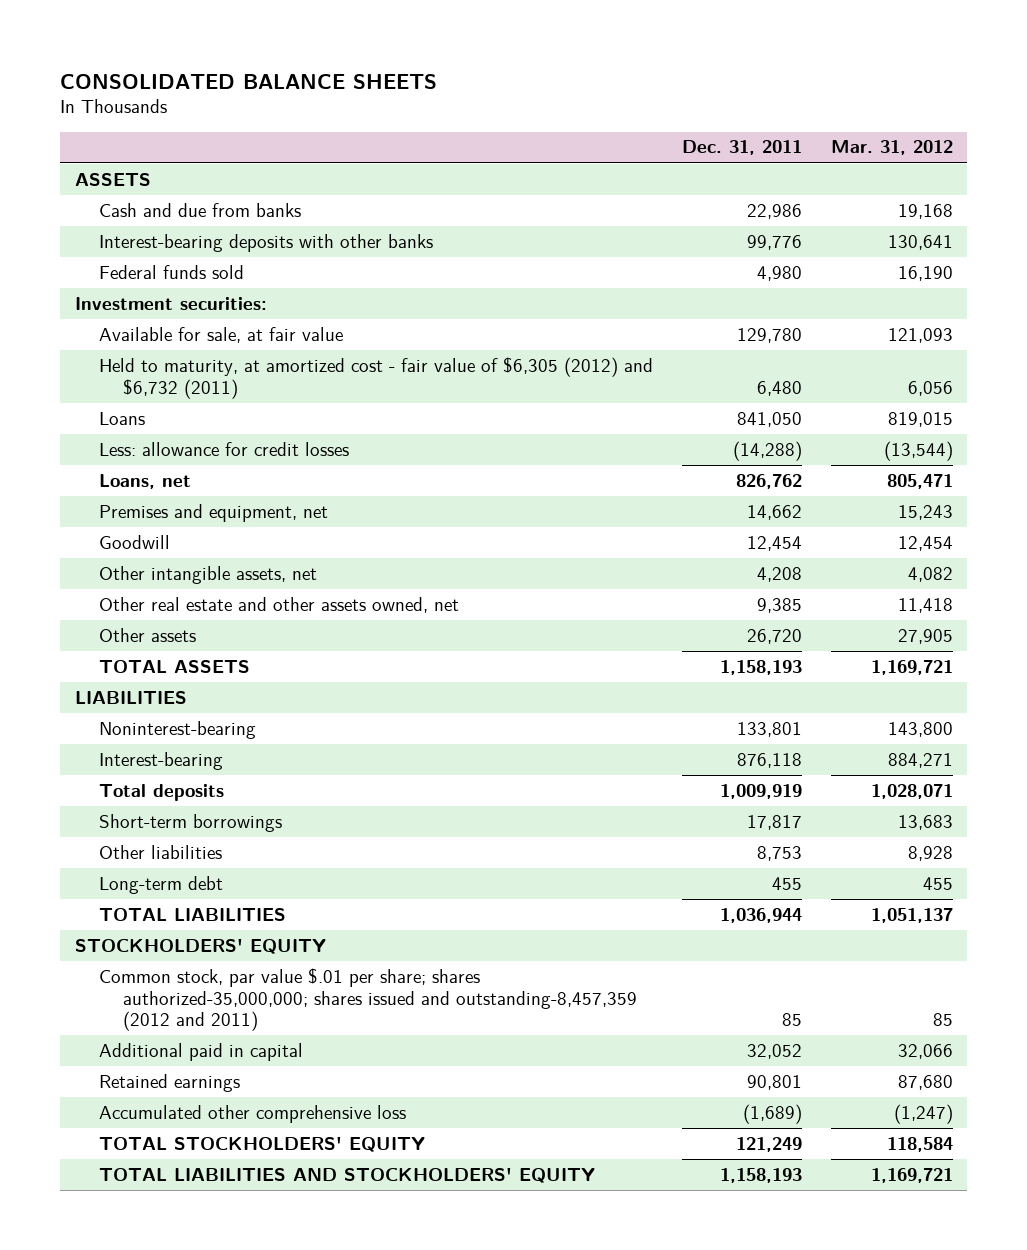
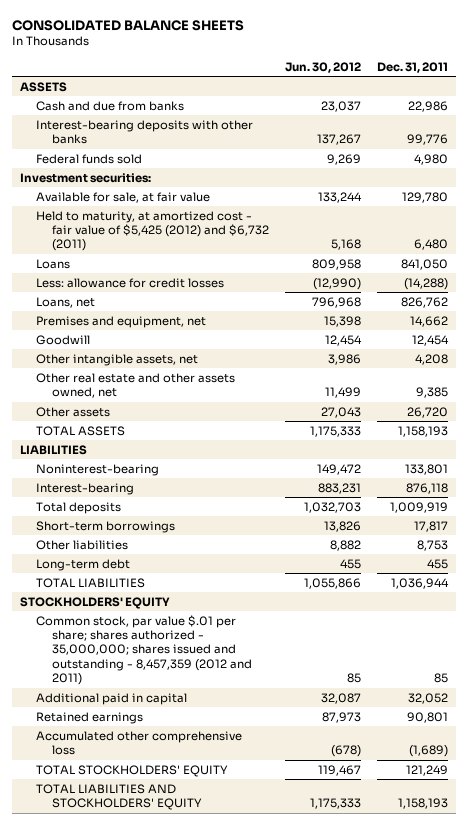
[830,140,953,156] Mar. 31, 2012 -> none
none -> [284,61,361,73] Jun. 30, 2012
[98,356,653,399] Held to maturity, at amortized cost - fair value of $6,305 (2012) and $6,732 (2011) -> [35,210,269,252] Held to maturity, at amortized cost - fair value of $5,425 (2012) and $6,732 (2011)
[98,967,637,1032] Common stock, par value $.01 per share; shares authorized-35,000,000; shares issued and outstanding-8,457,359 (2012 and 2011) -> [35,614,252,685] Common stock, par value $.01 per share; shares authorized - 35,000,000; shares issued and outstanding - 8,457,359 (2012 and 2011)

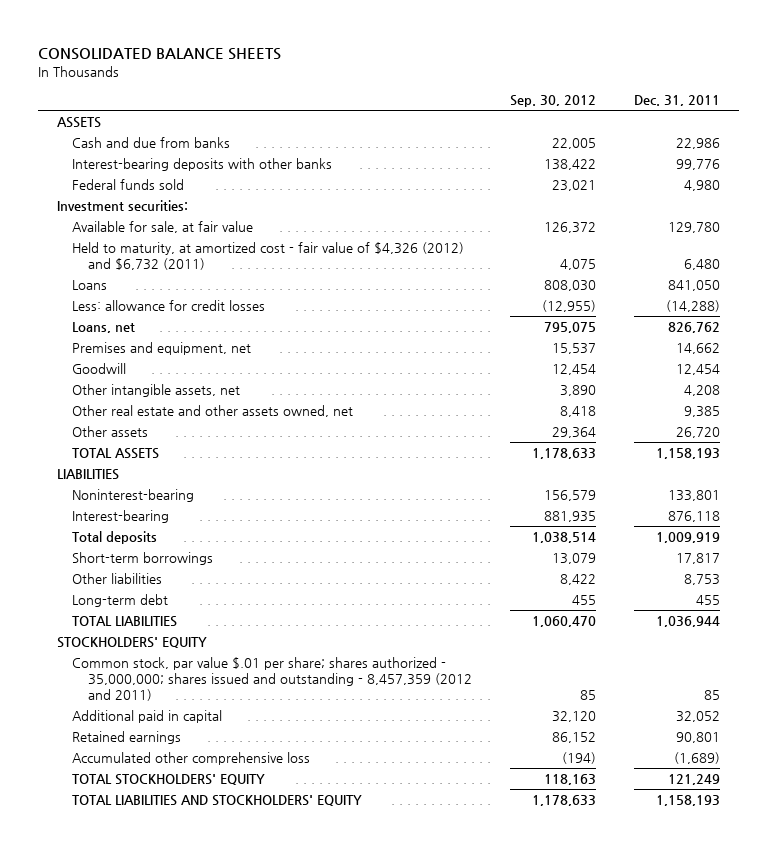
[284,61,361,73] Jun. 30, 2012 -> none
none -> [509,94,596,107] Sep. 30, 2012
[35,210,269,252] Held to maturity, at amortized cost - fair value of $5,425 (2012) and $6,732 (2011) -> [72,242,465,271] Held to maturity, at amortized cost - fair value of $4,326 (2012) and $6,732 (2011)

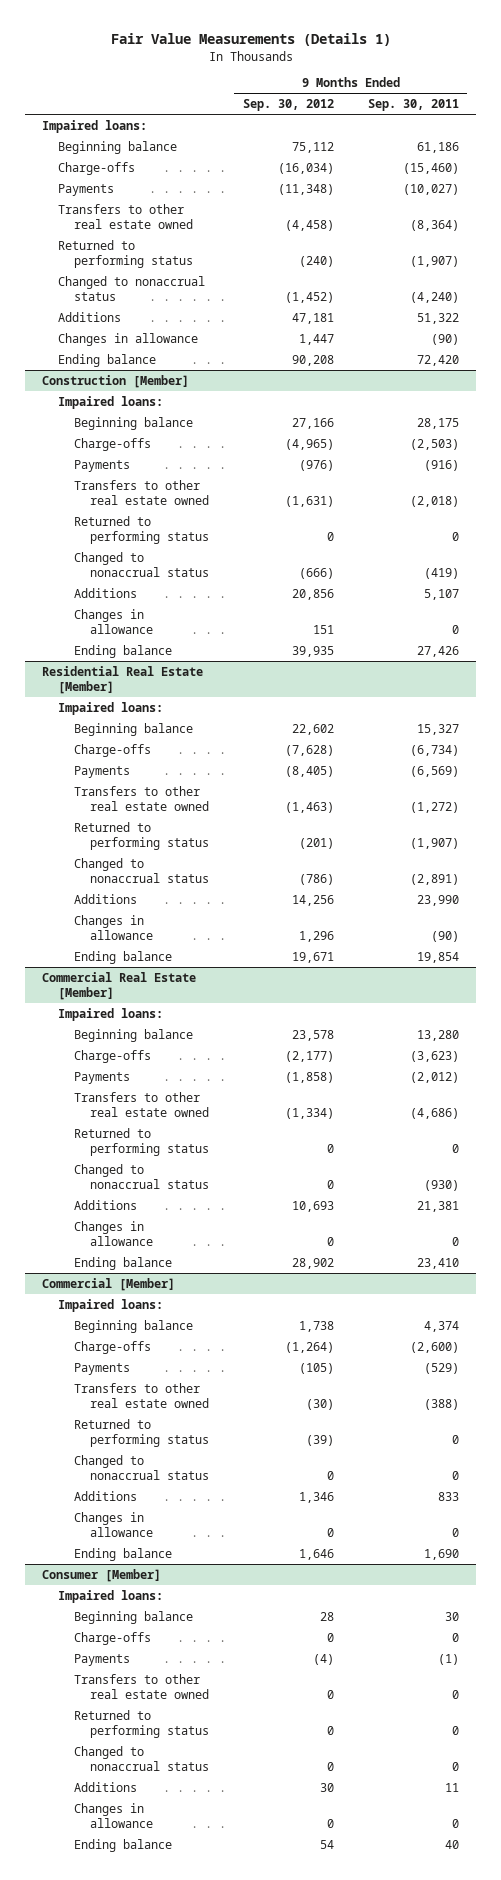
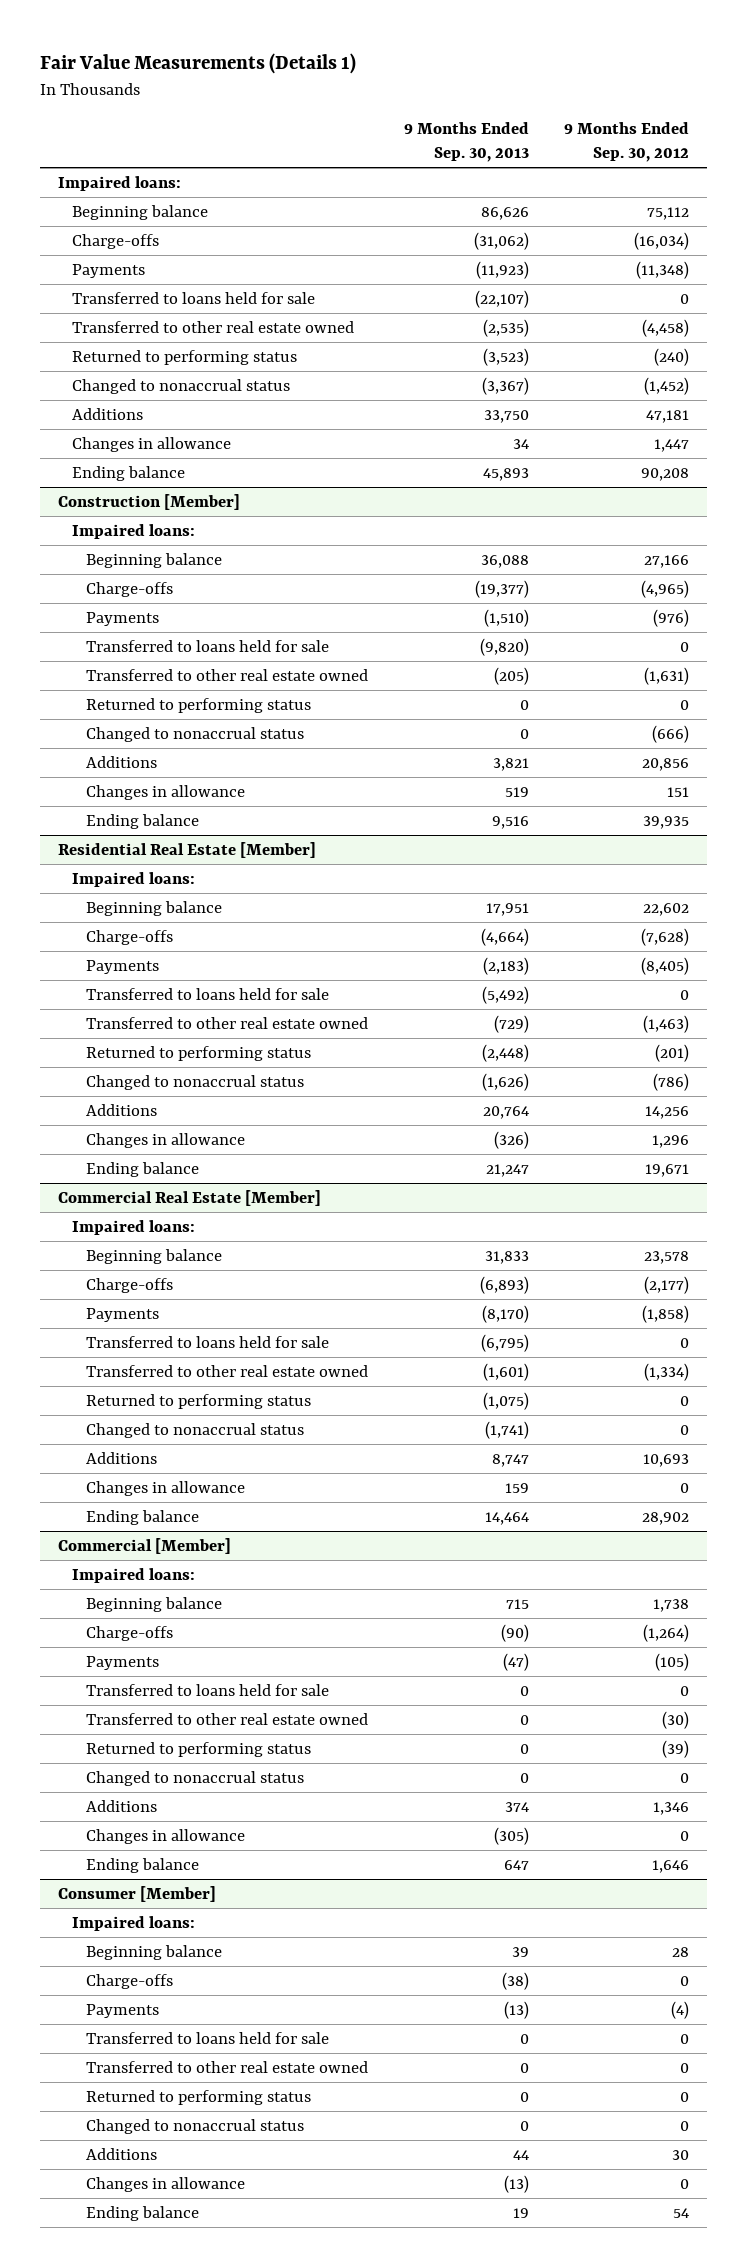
[367,99,459,112] Sep. 30, 2011 -> none
none -> [403,121,529,163] 9 Months Ended Sep. 30, 2013
none -> [71,292,315,305] Transferred to loans held for sale
[58,203,193,229] Transfers to other real estate owned -> [71,321,354,334] Transferred to other real estate owned
none -> [85,640,329,653] Transferred to loans held for sale
[73,479,209,505] Transfers to other real estate owned -> [85,669,368,682] Transferred to other real estate owned
none -> [85,988,329,1001] Transferred to loans held for sale
[73,785,209,811] Transfers to other real estate owned -> [85,1017,368,1030] Transferred to other real estate owned
none -> [85,1336,329,1349] Transferred to loans held for sale
[73,1091,209,1117] Transfers to other real estate owned -> [85,1365,368,1378] Transferred to other real estate owned
none -> [85,1684,329,1697] Transferred to loans held for sale
[73,1382,209,1408] Transfers to other real estate owned -> [85,1713,368,1726] Transferred to other real estate owned
none -> [85,2032,329,2045] Transferred to loans held for sale
[73,1673,209,1699] Transfers to other real estate owned -> [85,2061,368,2074] Transferred to other real estate owned

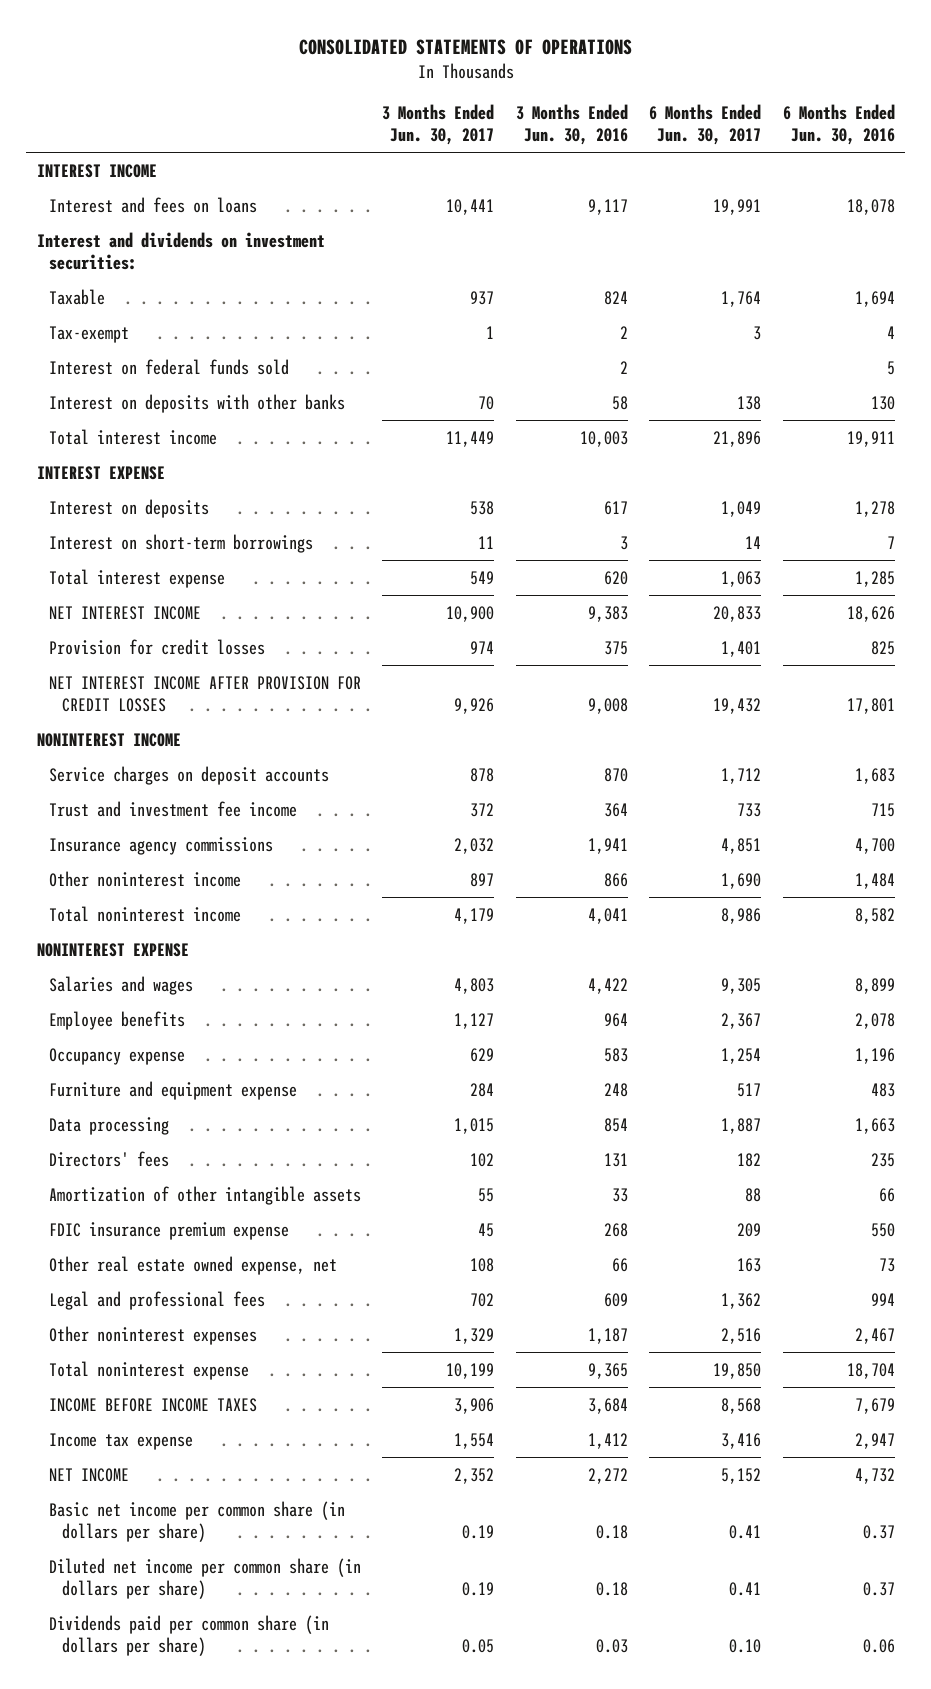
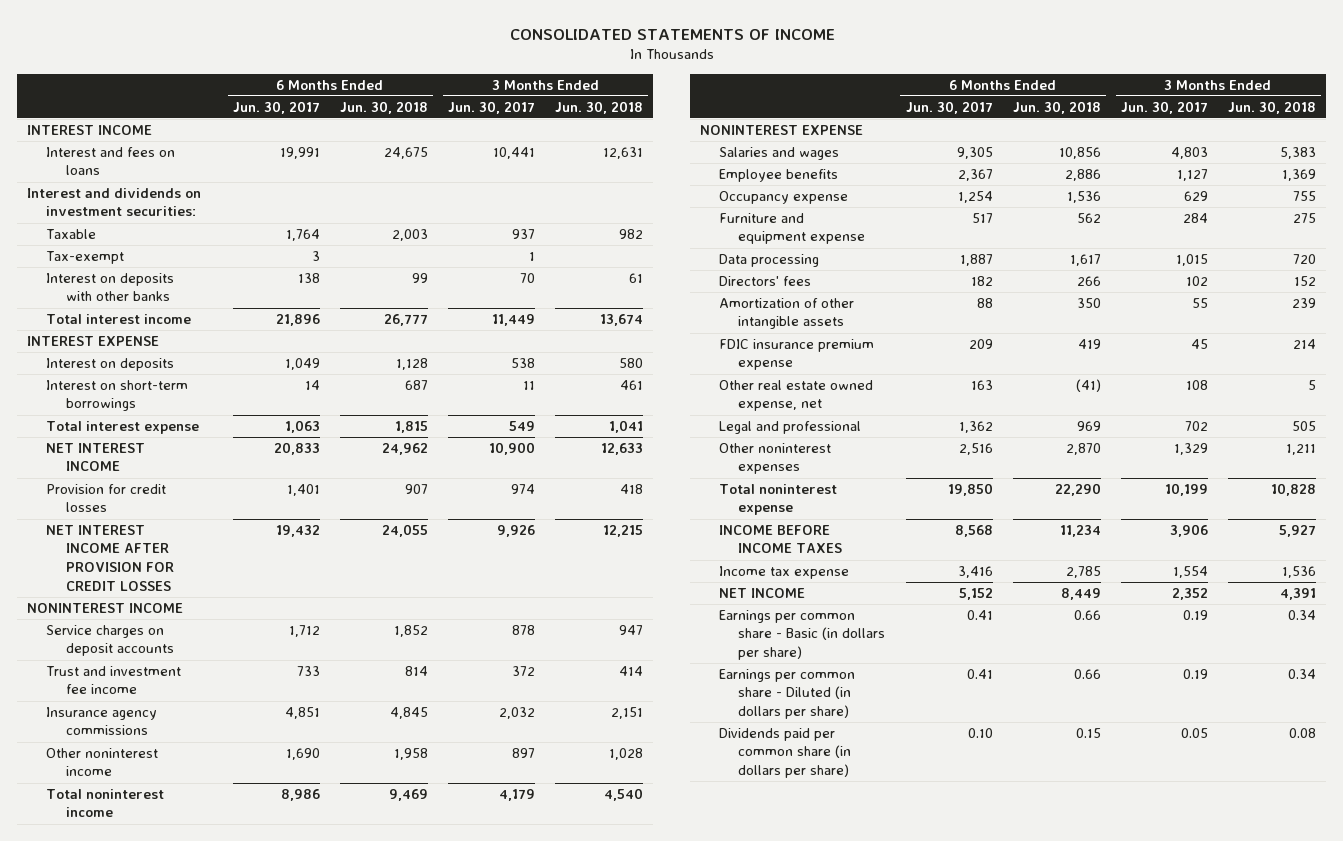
[298,38,632,55] CONSOLIDATED STATEMENTS OF OPERATIONS -> [509,28,835,40] CONSOLIDATED STATEMENTS OF INCOME
[515,104,628,146] 3 Months Ended Jun. 30, 2016 -> none
[782,104,895,146] 6 Months Ended Jun. 30, 2016 -> none
none -> [340,100,429,114] Jun. 30, 2018
none -> [555,100,644,114] Jun. 30, 2018
[49,358,290,375] Interest on federal funds sold -> none
[49,1290,266,1310] Legal and professional fees -> [719,420,862,434] Legal and professional
[49,1500,346,1542] Basic net income per common share (in dollars per share) -> [719,609,886,661] Earnings per common share - Basic (in dollars per share)
[49,1557,362,1599] Diluted net income per common share (in dollars per share) -> [719,668,856,720] Earnings per common share - Diluted (in dollars per share)

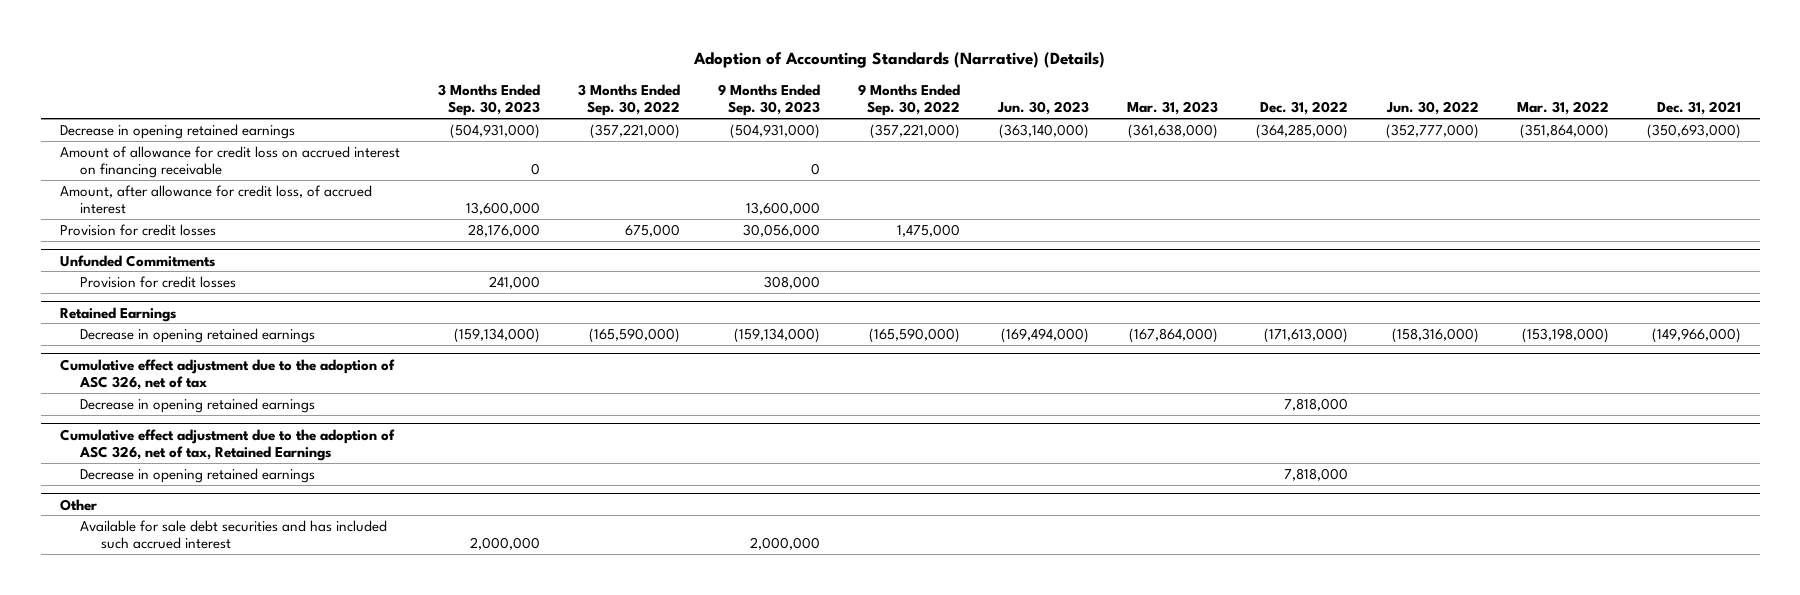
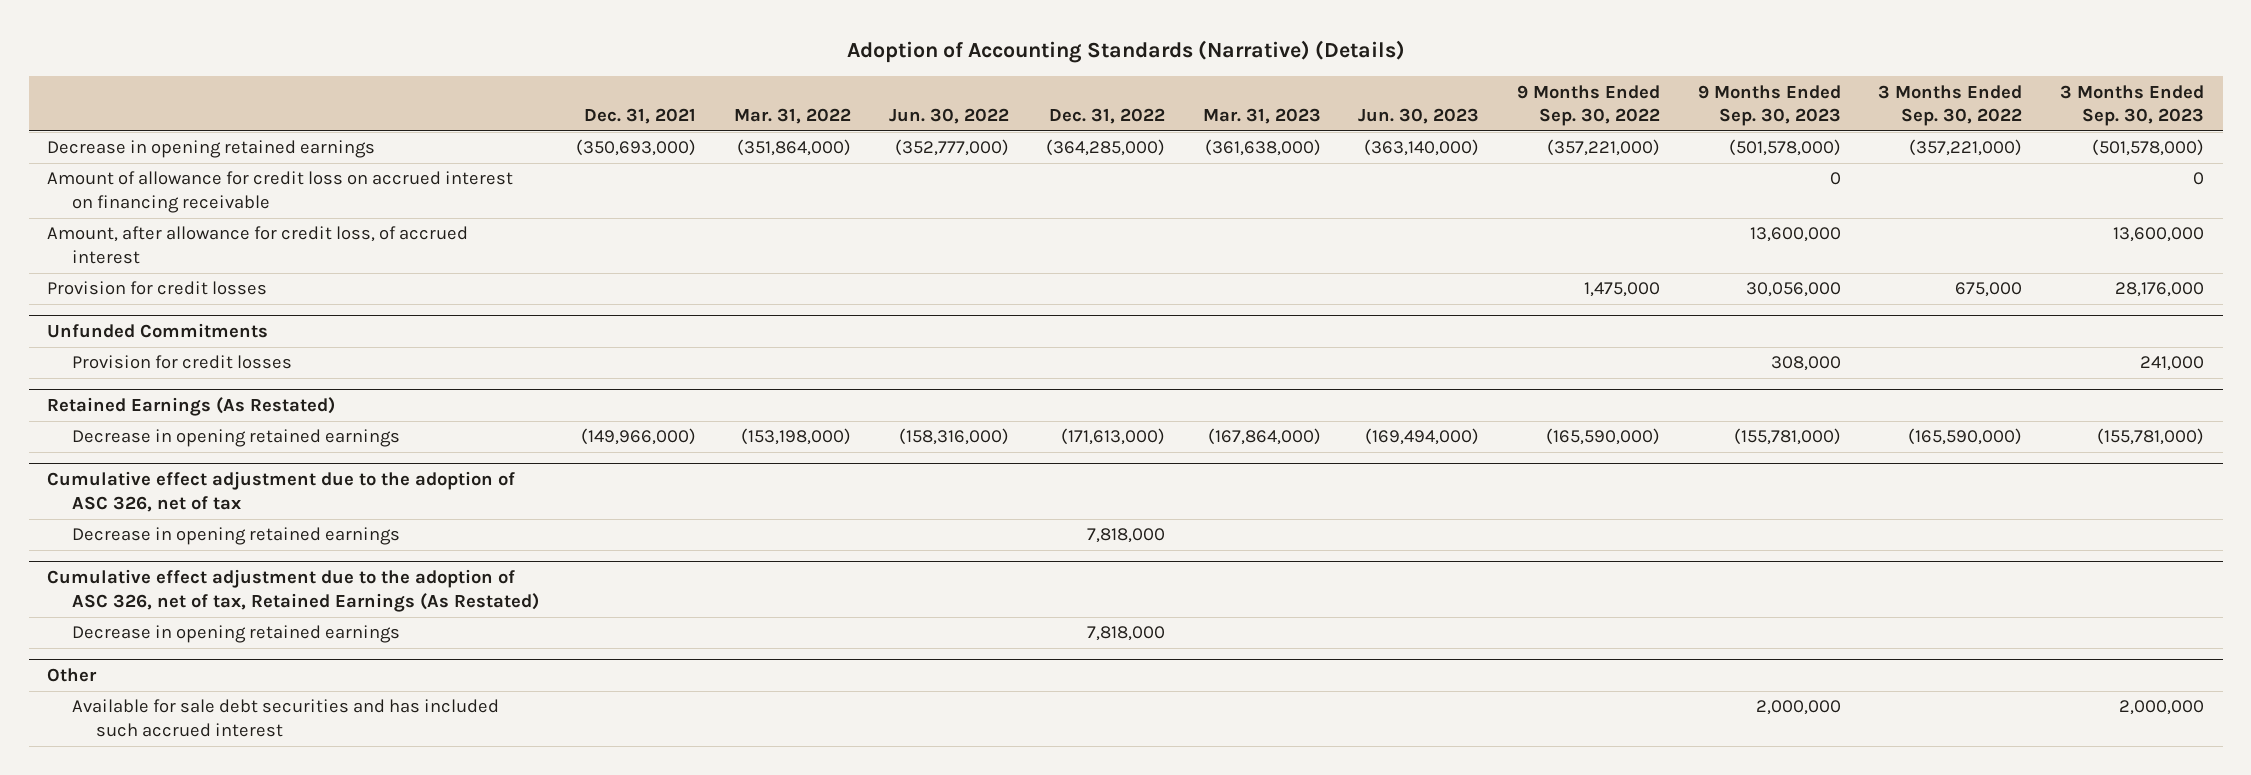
[449,123,540,139] (504,931,000) -> [2091,139,2204,157] (501,578,000)
[729,123,820,139] (504,931,000) -> [1728,139,1841,157] (501,578,000)
[59,306,176,322] Retained Earnings -> [47,397,336,417] Retained Earnings (As Restated)
[453,327,540,343] (159,134,000) -> [2096,428,2204,446] (155,781,000)
[733,327,820,343] (159,134,000) -> [1733,428,1841,446] (155,781,000)
[59,428,395,462] Cumulative effect adjustment due to the adoption of ASC 326, net of tax, Retained Earnings -> [47,569,539,612] Cumulative effect adjustment due to the adoption of ASC 326, net of tax, Retained Earnings (As Restated)

